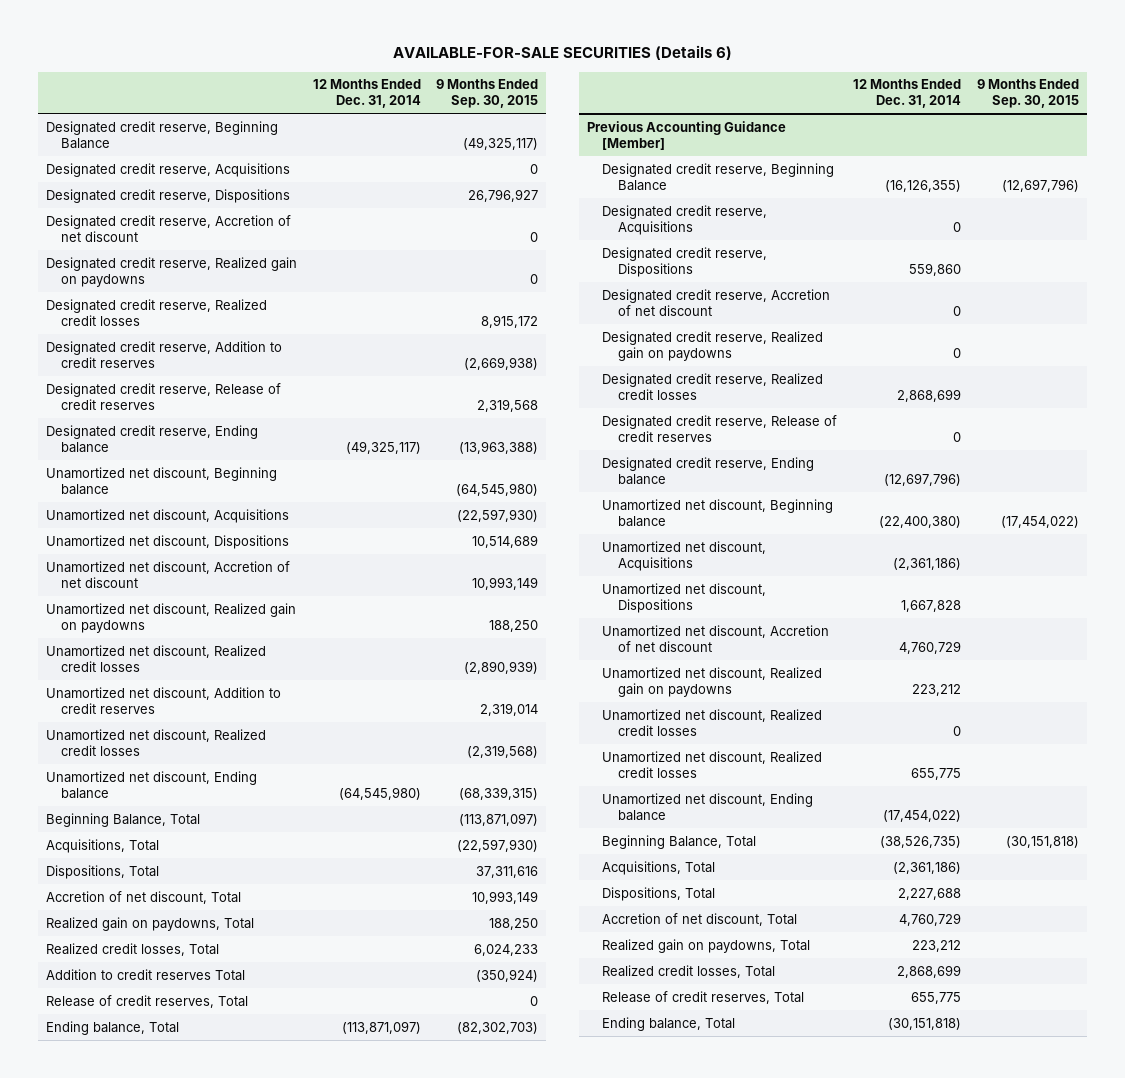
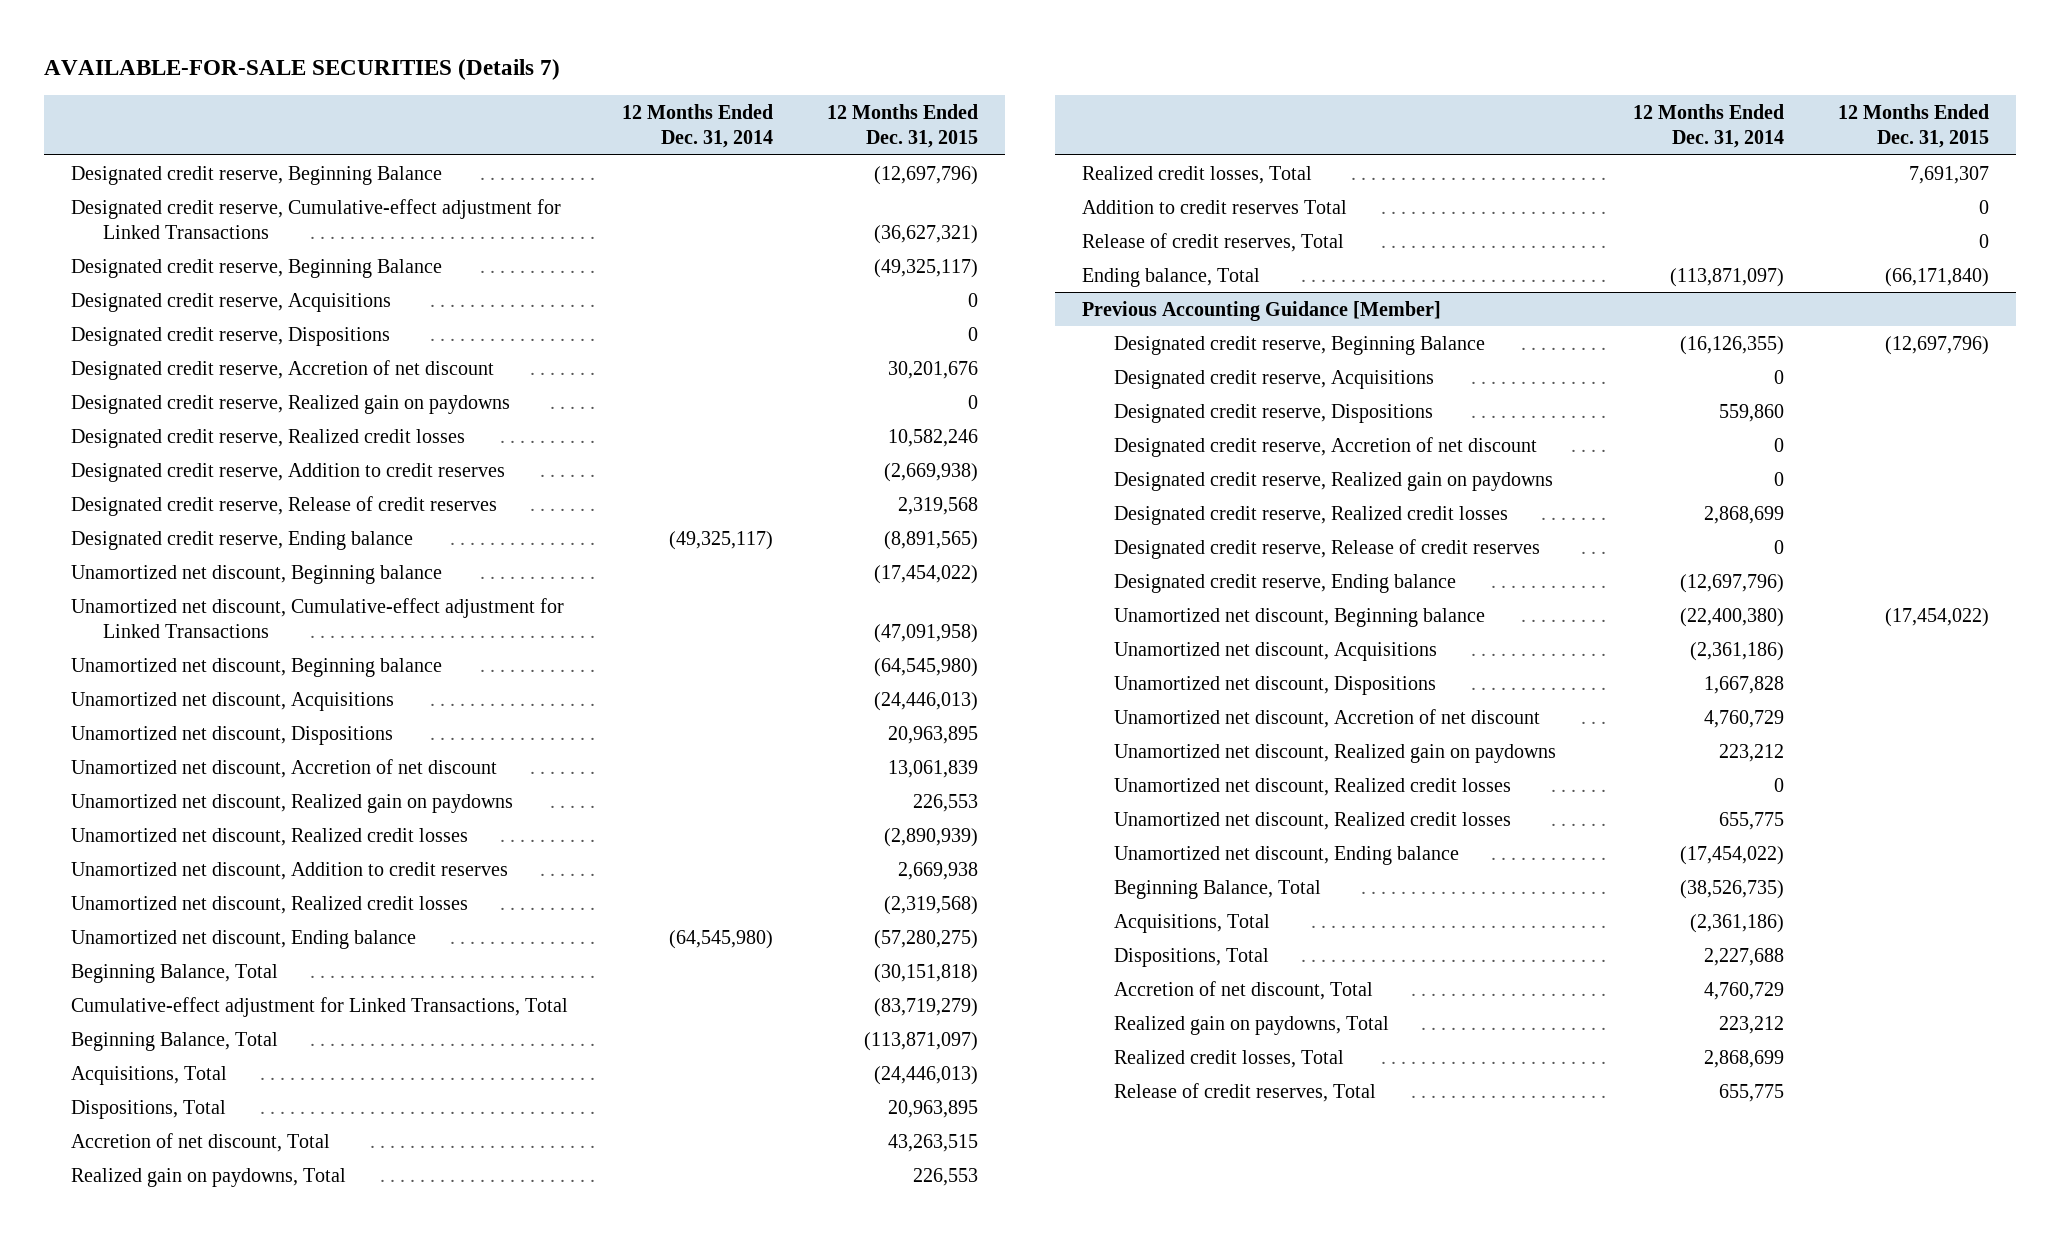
[392,45,732,61] AVAILABLE-FOR-SALE SECURITIES (Details 6) -> [44,59,561,81] AVAILABLE-FOR-SALE SECURITIES (Details 7)
[436,79,539,109] 9 Months Ended Sep. 30, 2015 -> none
none -> [827,103,979,149] 12 Months Ended Dec. 31, 2015
none -> [71,198,562,239] Designated credit reserve, Cumulative-effect adjustment for Linked Transactions
none -> [71,258,443,278] Designated credit reserve, Beginning Balance
none -> [71,597,565,638] Unamortized net discount, Cumulative-effect adjustment for Linked Transactions
none -> [71,657,443,677] Unamortized net discount, Beginning balance
none -> [71,996,569,1017] Cumulative-effect adjustment for Linked Transactions, Total
none -> [71,1031,279,1051] Beginning Balance, Total
[602,1016,736,1031] Ending balance, Total -> none

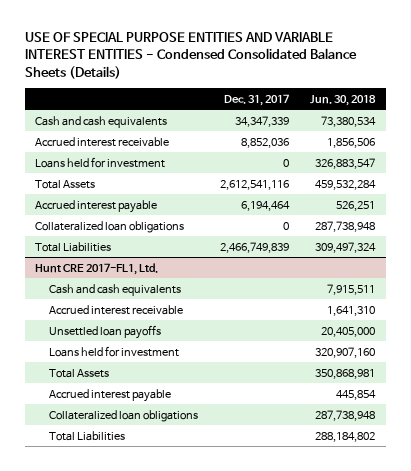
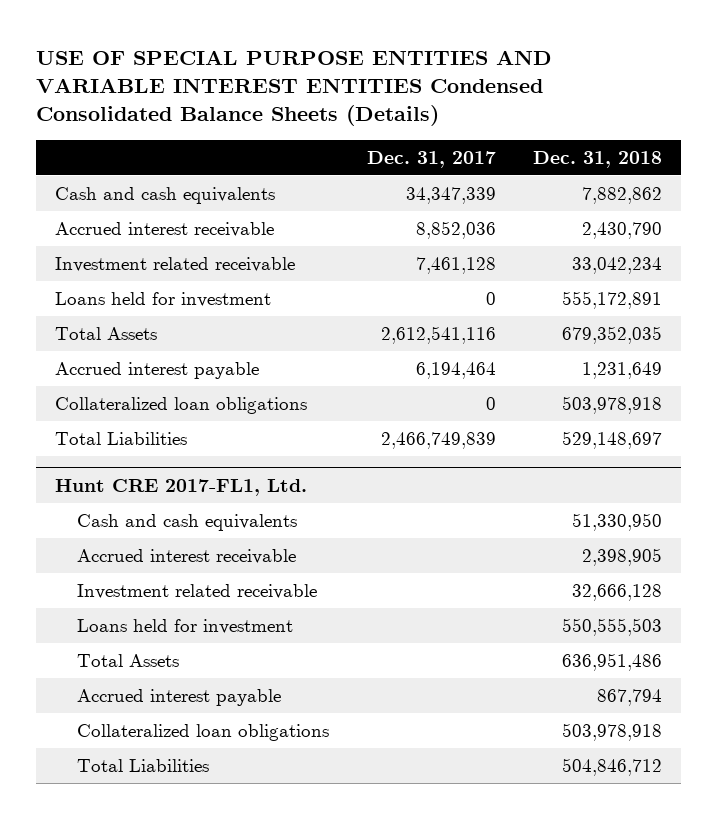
[24,31,357,79] USE OF SPECIAL PURPOSE ENTITIES AND VARIABLE INTEREST ENTITIES - Condensed Consolidated Balance Sheets (Details) -> [36,49,553,127] USE OF SPECIAL PURPOSE ENTITIES AND VARIABLE INTEREST ENTITIES Condensed Consolidated Balance Sheets (Details)
[310,94,377,106] Jun. 30, 2018 -> none
none -> [533,150,663,168] Dec. 31, 2018
none -> [55,256,296,272] Investment related receivable
[49,324,162,339] Unsettled loan payoffs -> none
none -> [77,583,318,599] Investment related receivable

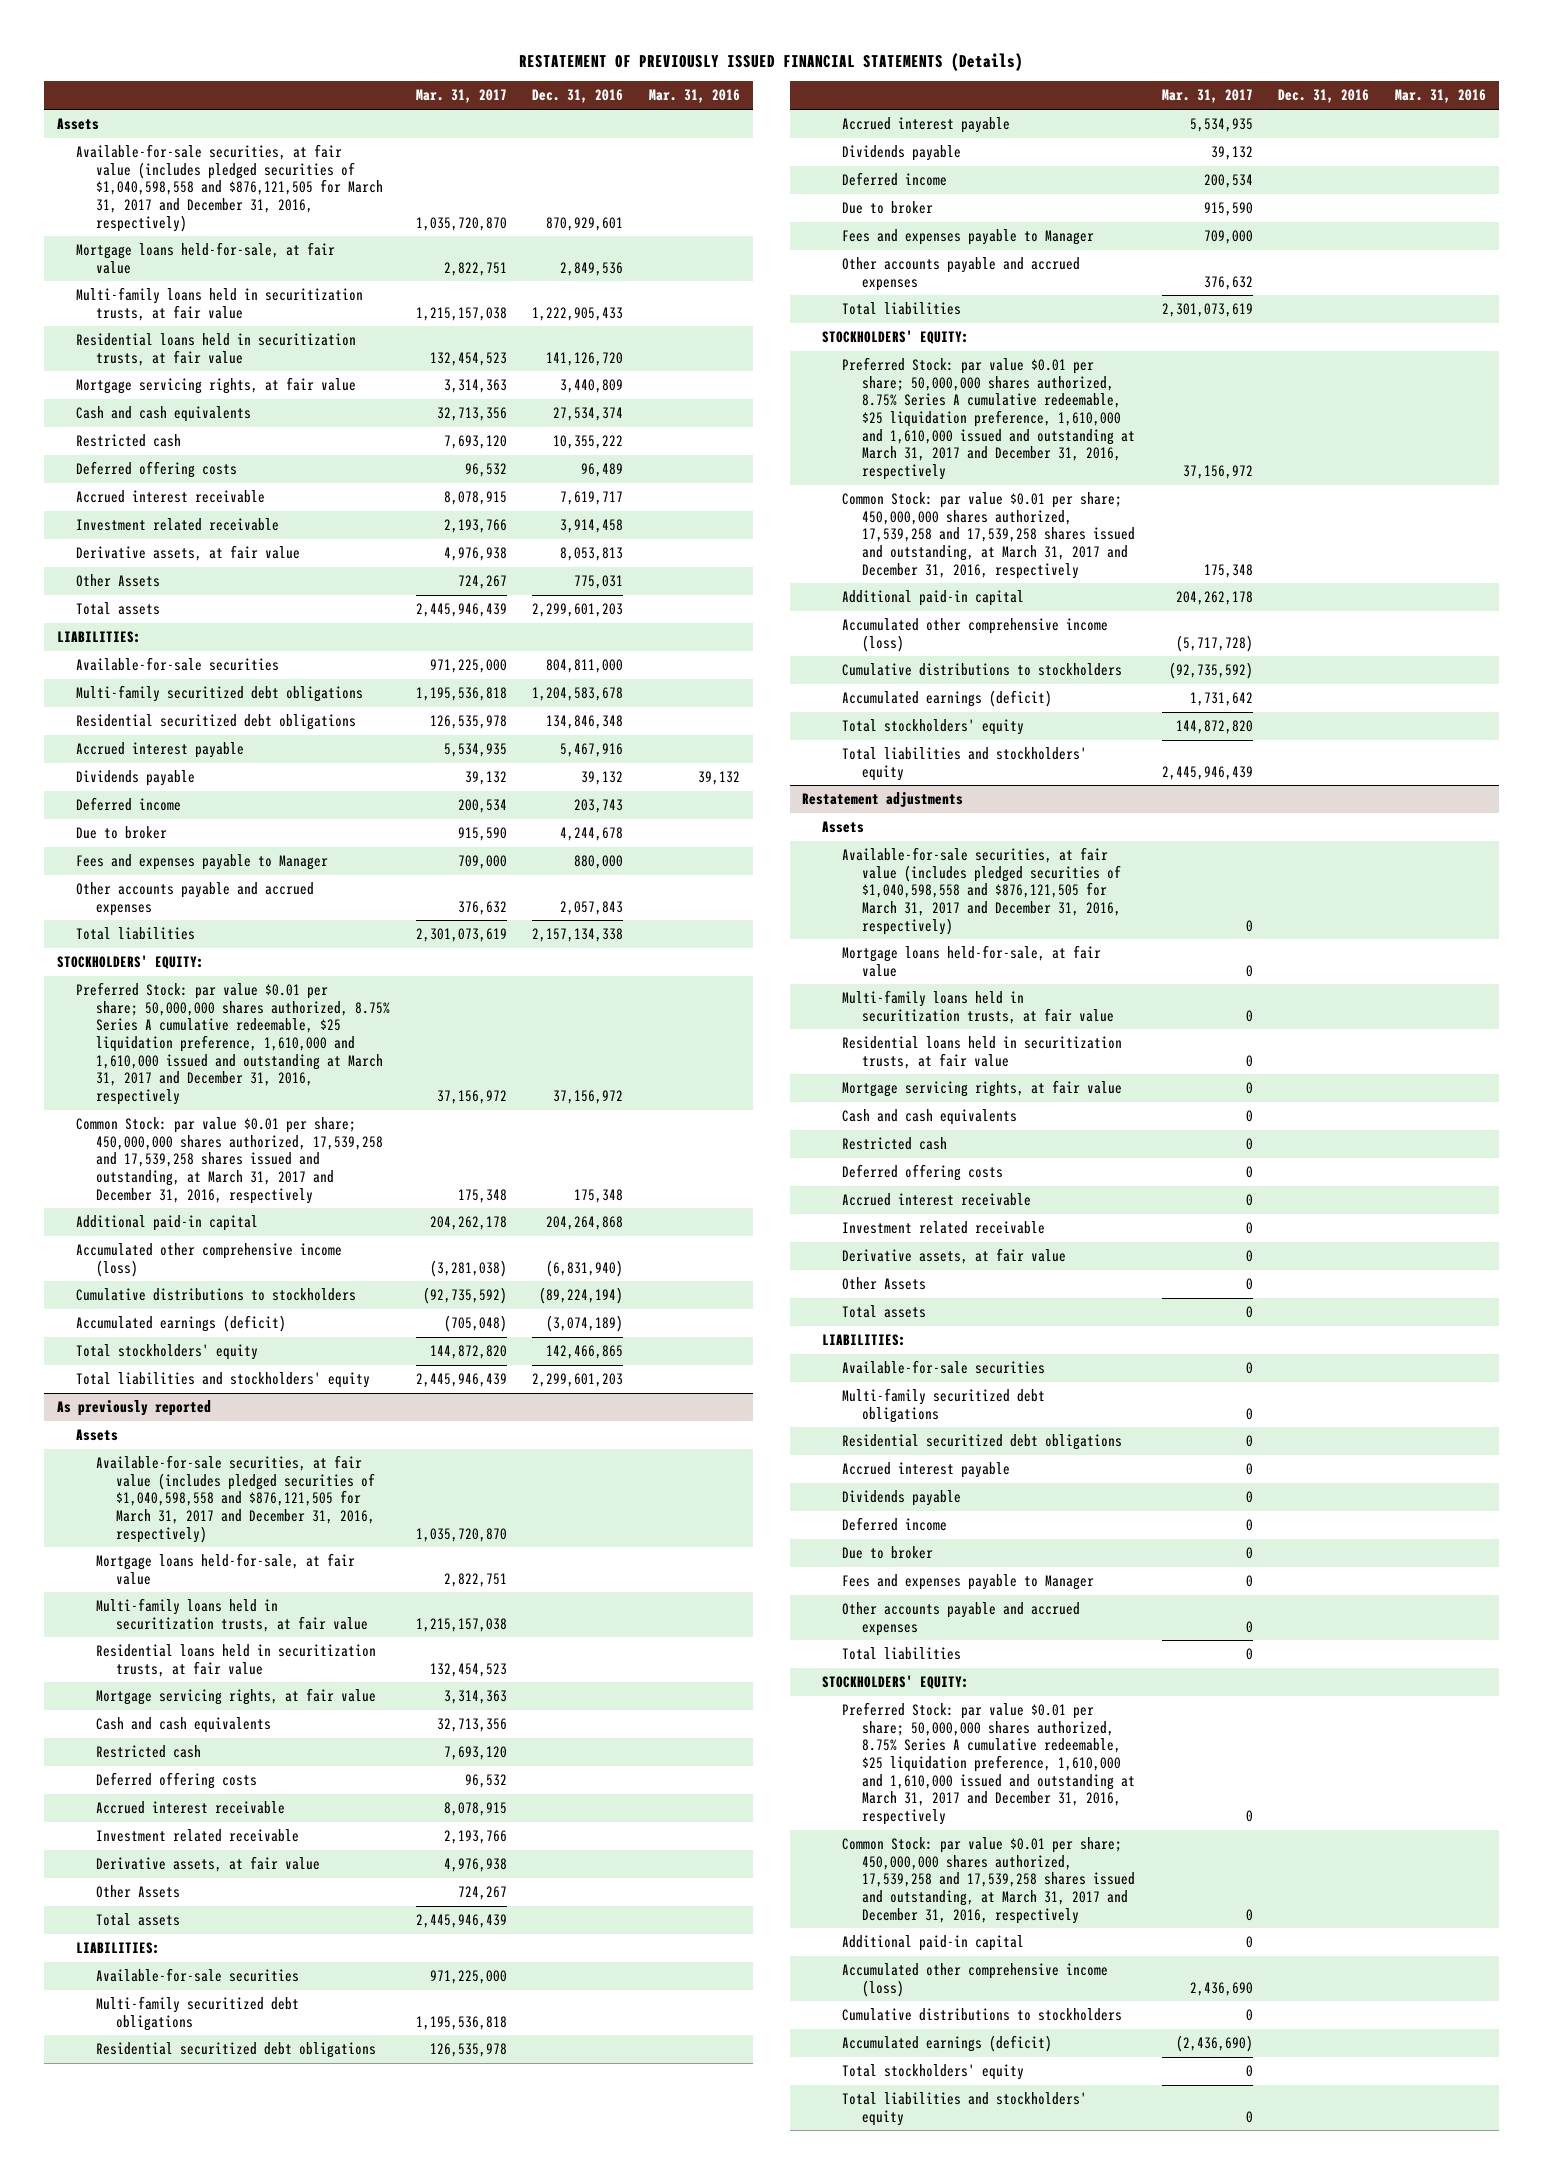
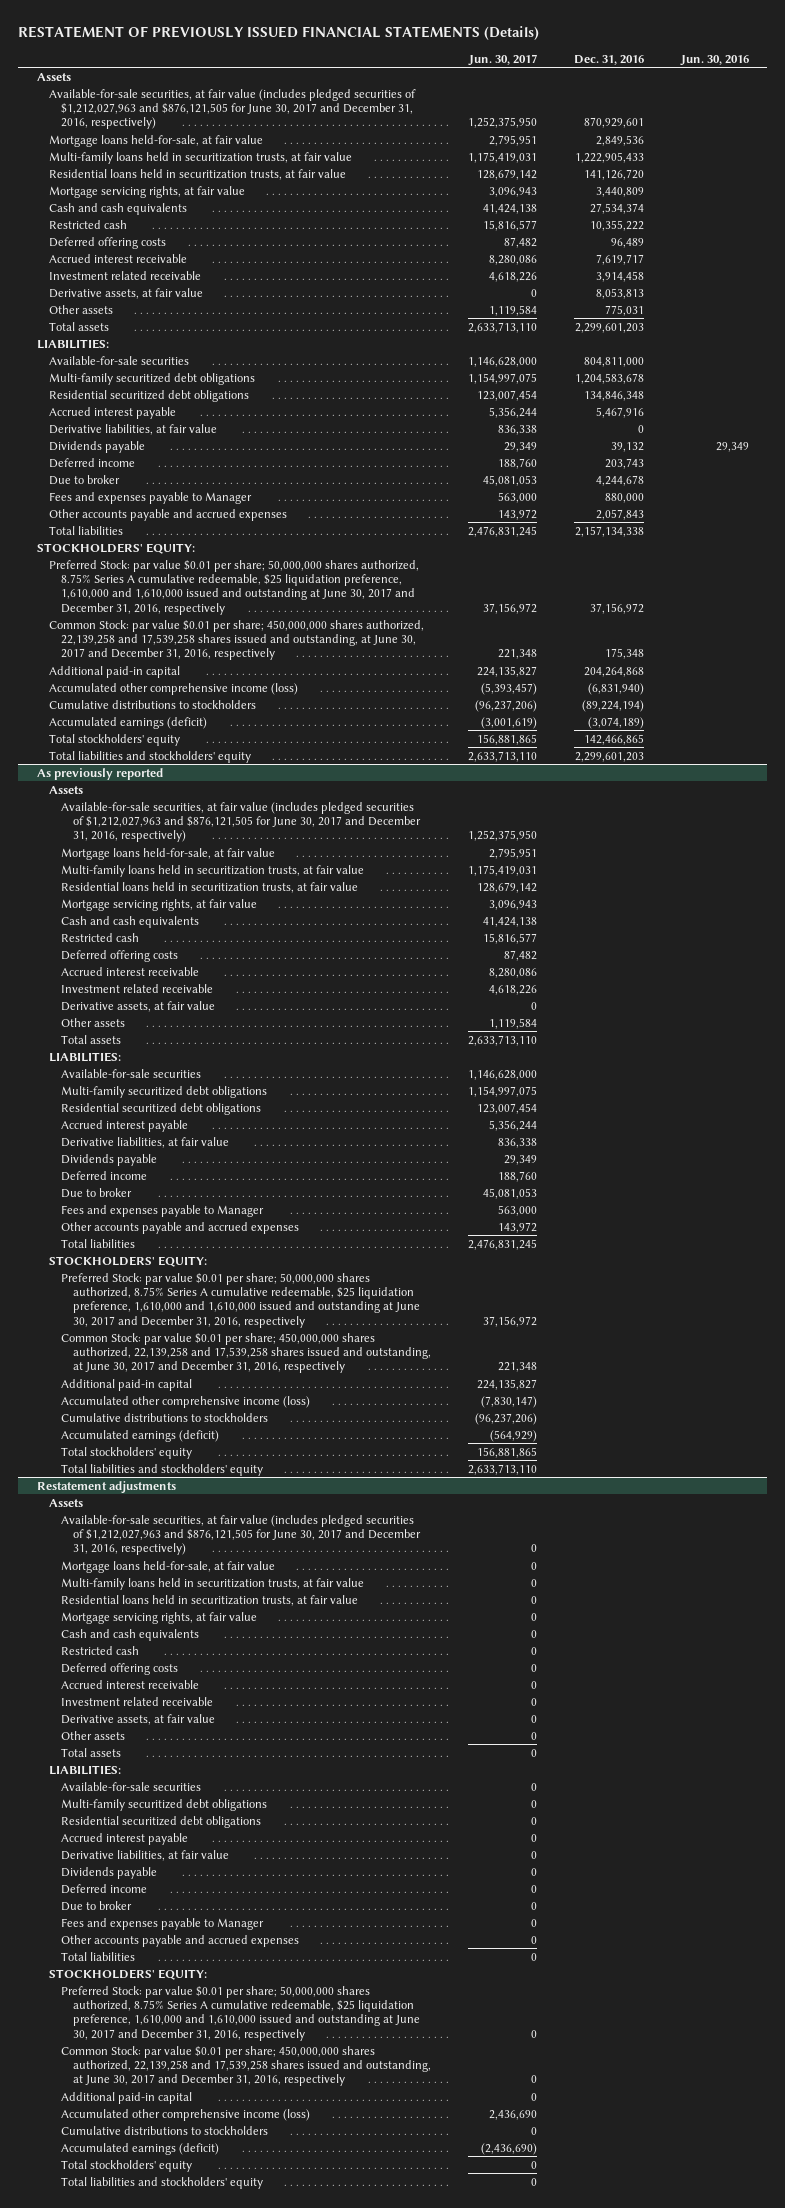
[415,89,507,104] Mar. 31, 2017 -> none
[648,89,740,104] Mar. 31, 2016 -> none
none -> [467,53,537,66] Jun. 30, 2017
none -> [679,54,749,66] Jun. 30, 2016
[76,143,384,232] Available-for-sale securities, at fair value (includes pledged securities of $1,040,598,558 and $876,121,505 for March 31, 2017 and December 31, 2016, respectively) -> [48,88,416,130] Available-for-sale securities, at fair value (includes pledged securities of $1,212,027,963 and $876,121,505 for June 30, 2017 and December 31, 2016, respectively)
[76,573,161,587] Other Assets -> [48,304,113,314] Other assets
none -> [48,423,217,435] Derivative liabilities, at fair value
[76,981,391,1106] Preferred Stock: par value $0.01 per share; 50,000,000 shares authorized, 8.75% Series A cumulative redeemable, $25 liquidation preference, 1,610,000 and 1,610,000 issued and outstanding at March 31, 2017 and December 31, 2016, respectively -> [48,559,419,615] Preferred Stock: par value $0.01 per share; 50,000,000 shares authorized, 8.75% Series A cumulative redeemable, $25 liquidation preference, 1,610,000 and 1,610,000 issued and outstanding at June 30, 2017 and December 31, 2016, respectively
[76,1116,384,1204] Common Stock: par value $0.01 per share; 450,000,000 shares authorized, 17,539,258 and 17,539,258 shares issued and outstanding, at March 31, 2017 and December 31, 2016, respectively -> [48,619,424,661] Common Stock: par value $0.01 per share; 450,000,000 shares authorized, 22,139,258 and 17,539,258 shares issued and outstanding, at June 30, 2017 and December 31, 2016, respectively
[96,1454,376,1543] Available-for-sale securities, at fair value (includes pledged securities of $1,040,598,558 and $876,121,505 for March 31, 2017 and December 31, 2016, respectively) -> [60,801,421,843] Available-for-sale securities, at fair value (includes pledged securities of $1,212,027,963 and $876,121,505 for June 30, 2017 and December 31, 2016, respectively)
[96,1884,181,1898] Other Assets -> [60,1017,125,1027] Other assets
none -> [60,1136,229,1148] Derivative liabilities, at fair value
[842,356,1136,481] Preferred Stock: par value $0.01 per share; 50,000,000 shares authorized, 8.75% Series A cumulative redeemable, $25 liquidation preference, 1,610,000 and 1,610,000 issued and outstanding at March 31, 2017 and December 31, 2016, respectively -> [60,1272,420,1328] Preferred Stock: par value $0.01 per share; 50,000,000 shares authorized, 8.75% Series A cumulative redeemable, $25 liquidation preference, 1,610,000 and 1,610,000 issued and outstanding at June 30, 2017 and December 31, 2016, respectively
[842,491,1136,579] Common Stock: par value $0.01 per share; 450,000,000 shares authorized, 17,539,258 and 17,539,258 shares issued and outstanding, at March 31, 2017 and December 31, 2016, respectively -> [60,1332,431,1374] Common Stock: par value $0.01 per share; 450,000,000 shares authorized, 22,139,258 and 17,539,258 shares issued and outstanding, at June 30, 2017 and December 31, 2016, respectively
[842,846,1122,935] Available-for-sale securities, at fair value (includes pledged securities of $1,040,598,558 and $876,121,505 for March 31, 2017 and December 31, 2016, respectively) -> [60,1514,421,1556] Available-for-sale securities, at fair value (includes pledged securities of $1,212,027,963 and $876,121,505 for June 30, 2017 and December 31, 2016, respectively)
[842,1276,927,1290] Other Assets -> [60,1730,125,1740] Other assets
none -> [60,1849,229,1861] Derivative liabilities, at fair value
[842,1701,1136,1826] Preferred Stock: par value $0.01 per share; 50,000,000 shares authorized, 8.75% Series A cumulative redeemable, $25 liquidation preference, 1,610,000 and 1,610,000 issued and outstanding at March 31, 2017 and December 31, 2016, respectively -> [60,1985,420,2041] Preferred Stock: par value $0.01 per share; 50,000,000 shares authorized, 8.75% Series A cumulative redeemable, $25 liquidation preference, 1,610,000 and 1,610,000 issued and outstanding at June 30, 2017 and December 31, 2016, respectively
[842,1836,1136,1924] Common Stock: par value $0.01 per share; 450,000,000 shares authorized, 17,539,258 and 17,539,258 shares issued and outstanding, at March 31, 2017 and December 31, 2016, respectively -> [60,2045,431,2087] Common Stock: par value $0.01 per share; 450,000,000 shares authorized, 22,139,258 and 17,539,258 shares issued and outstanding, at June 30, 2017 and December 31, 2016, respectively

